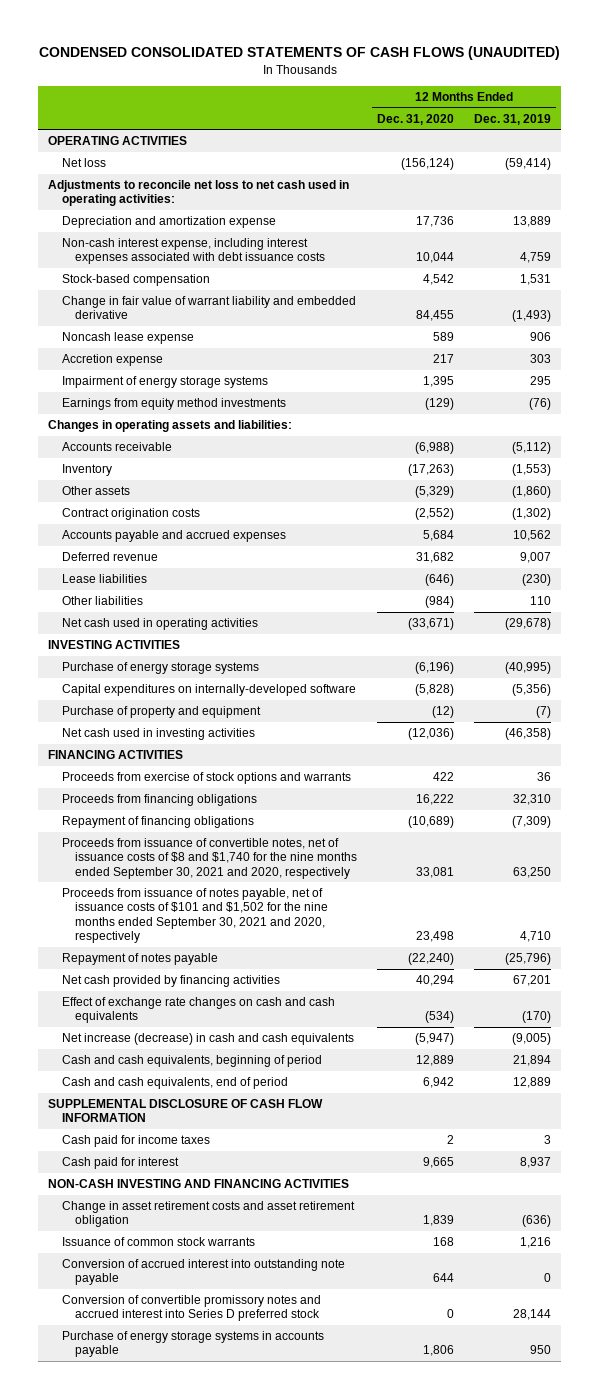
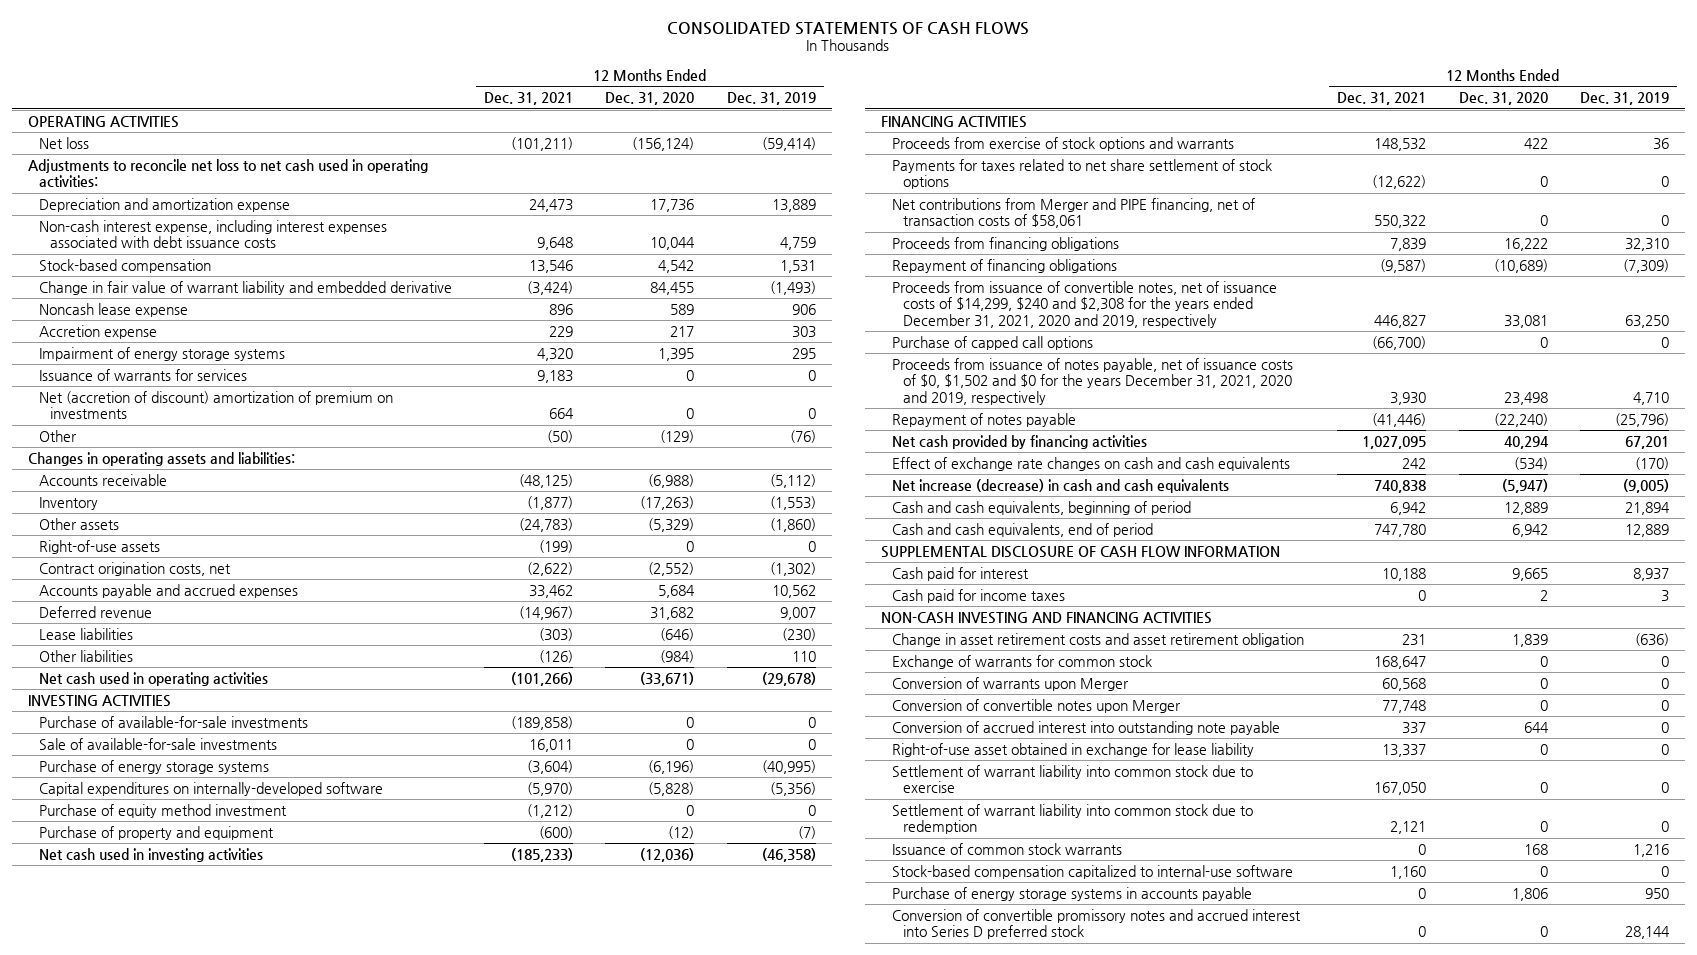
[38,46,560,61] CONDENSED CONSOLIDATED STATEMENTS OF CASH FLOWS (UNAUDITED) -> [667,21,1030,35] CONSOLIDATED STATEMENTS OF CASH FLOWS
none -> [484,92,574,106] Dec. 31, 2021
none -> [39,368,248,381] Issuance of warrants for services
none -> [39,390,394,420] Net (accretion of discount) amortization of premium on investments
[61,398,286,411] Earnings from equity method investments -> [39,429,78,442] Other
none -> [39,539,161,554] Right-of-use assets
[61,508,200,521] Contract origination costs -> [39,561,232,576] Contract origination costs, net
none -> [39,715,309,728] Purchase of available-for-sale investments
none -> [39,737,278,750] Sale of available-for-sale investments
none -> [39,803,288,818] Purchase of equity method investment
none -> [892,158,1273,190] Payments for taxes related to net share settlement of stock options
none -> [892,197,1256,229] Net contributions from Merger and PIPE financing, net of transaction costs of $58,061
[61,838,358,879] Proceeds from issuance of convertible notes, net of issuance costs of $8 and $1,740 for the nine months ended September 30, 2021 and 2020, respectively -> [892,280,1278,328] Proceeds from issuance of convertible notes, net of issuance costs of $14,299, $240 and $2,308 for the years ended December 31, 2021, 2020 and 2019, respectively
none -> [892,335,1094,350] Purchase of capped call options
[61,888,329,944] Proceeds from issuance of notes payable, net of issuance costs of $101 and $1,502 for the nine months ended September 30, 2021 and 2020, respectively -> [892,357,1294,405] Proceeds from issuance of notes payable, net of issuance costs of $0, $1,502 and $0 for the years December 31, 2021, 2020 and 2019, respectively
[61,1135,210,1148] Cash paid for income taxes -> [892,588,1066,603] Cash paid for income taxes
none -> [892,654,1153,669] Exchange of warrants for common stock
none -> [892,676,1130,691] Conversion of warrants upon Merger
none -> [892,698,1182,713] Conversion of convertible notes upon Merger
none -> [892,742,1255,757] Right-of-use asset obtained in exchange for lease liability
none -> [892,764,1254,794] Settlement of warrant liability into common stock due to exercise
none -> [892,803,1254,835] Settlement of warrant liability into common stock due to redemption
[61,1237,255,1247] Issuance of common stock warrants -> [892,842,1123,855] Issuance of common stock warrants
none -> [892,864,1294,879] Stock-based compensation capitalized to internal-use software
[61,1295,321,1322] Conversion of convertible promissory notes and accrued interest into Series D preferred stock -> [892,908,1302,940] Conversion of convertible promissory notes and accrued interest into Series D preferred stock

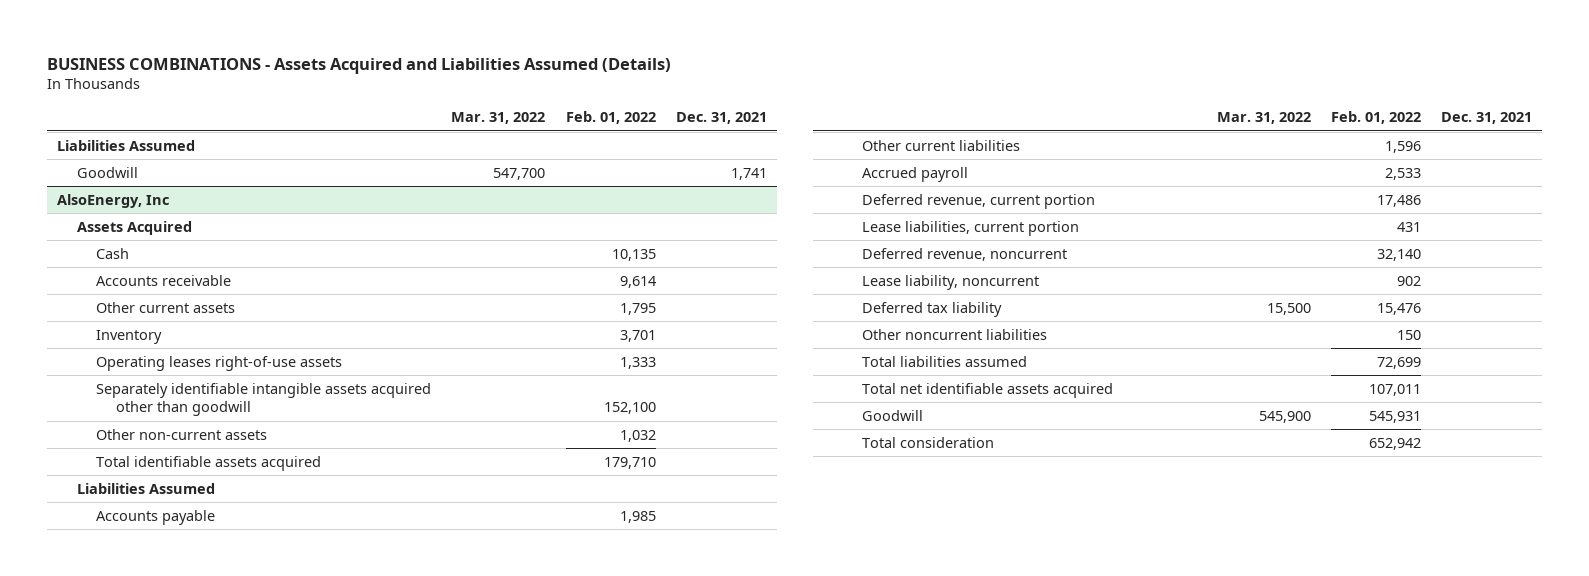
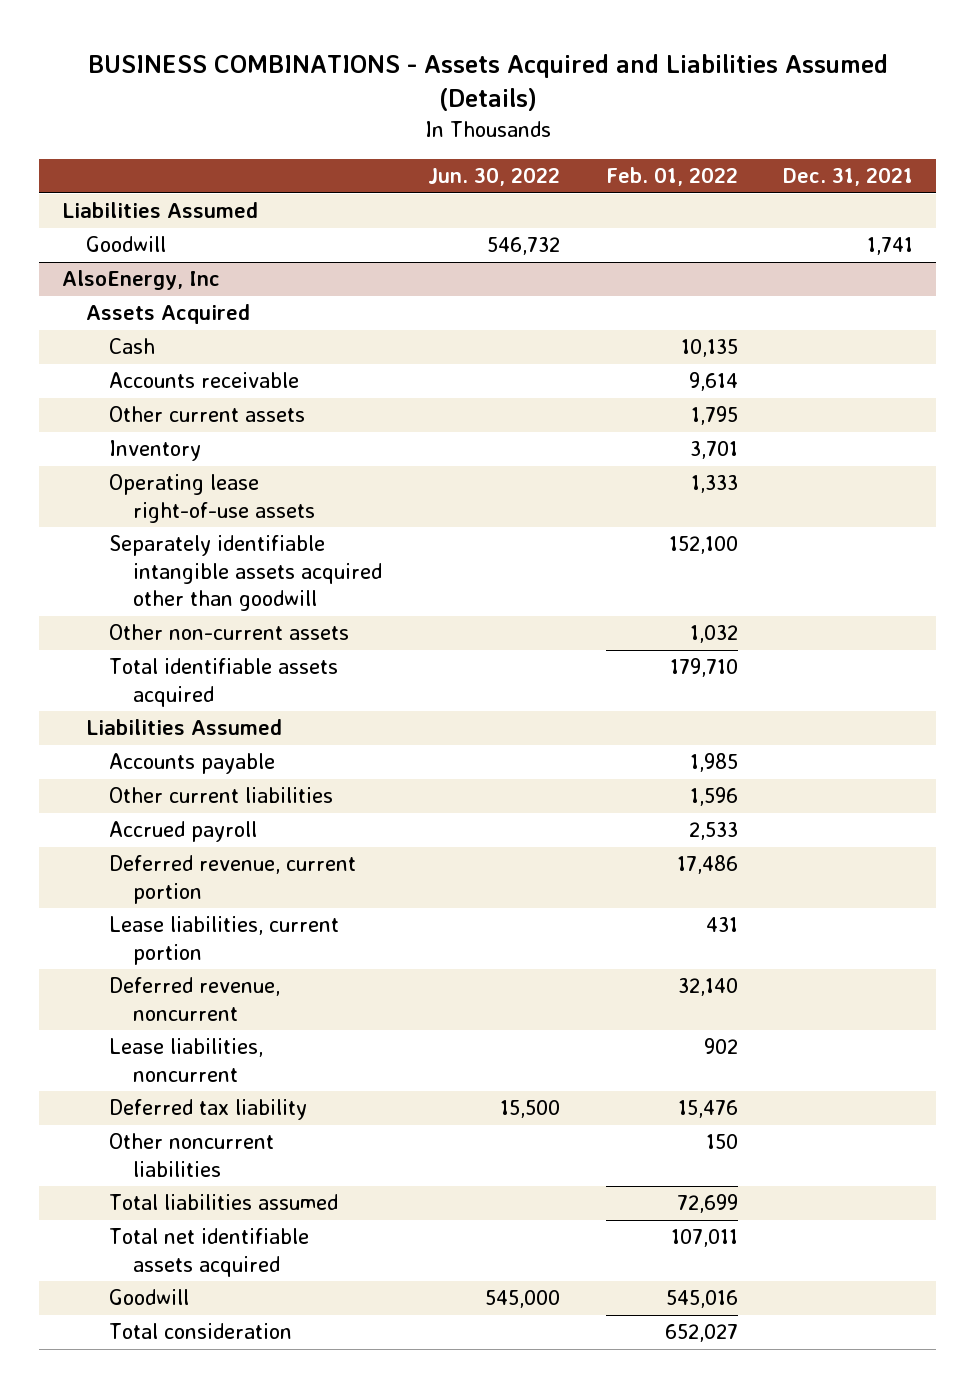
[451,112,546,125] Mar. 31, 2022 -> none
none -> [427,167,560,187] Jun. 30, 2022
[96,355,343,371] Operating leases right-of-use assets -> [109,474,316,523] Operating lease right-of-use assets
[861,274,1039,290] Lease liability, noncurrent -> [109,1038,264,1082] Lease liabilities, noncurrent
[1368,410,1421,423] 545,931 -> [665,1290,738,1309] 545,016
[1368,437,1421,450] 652,942 -> [664,1324,738,1343] 652,027

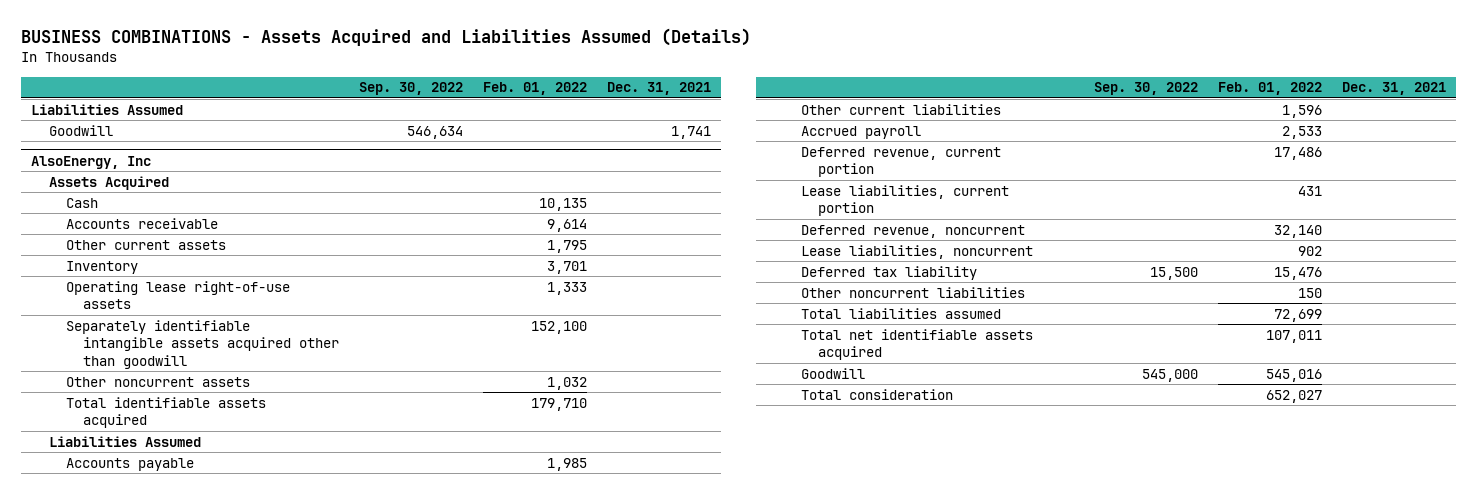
[427,167,560,187] Jun. 30, 2022 -> none
none -> [359,82,464,96] Sep. 30, 2022
[109,624,350,641] Other non-current assets -> [65,376,250,387] Other noncurrent assets

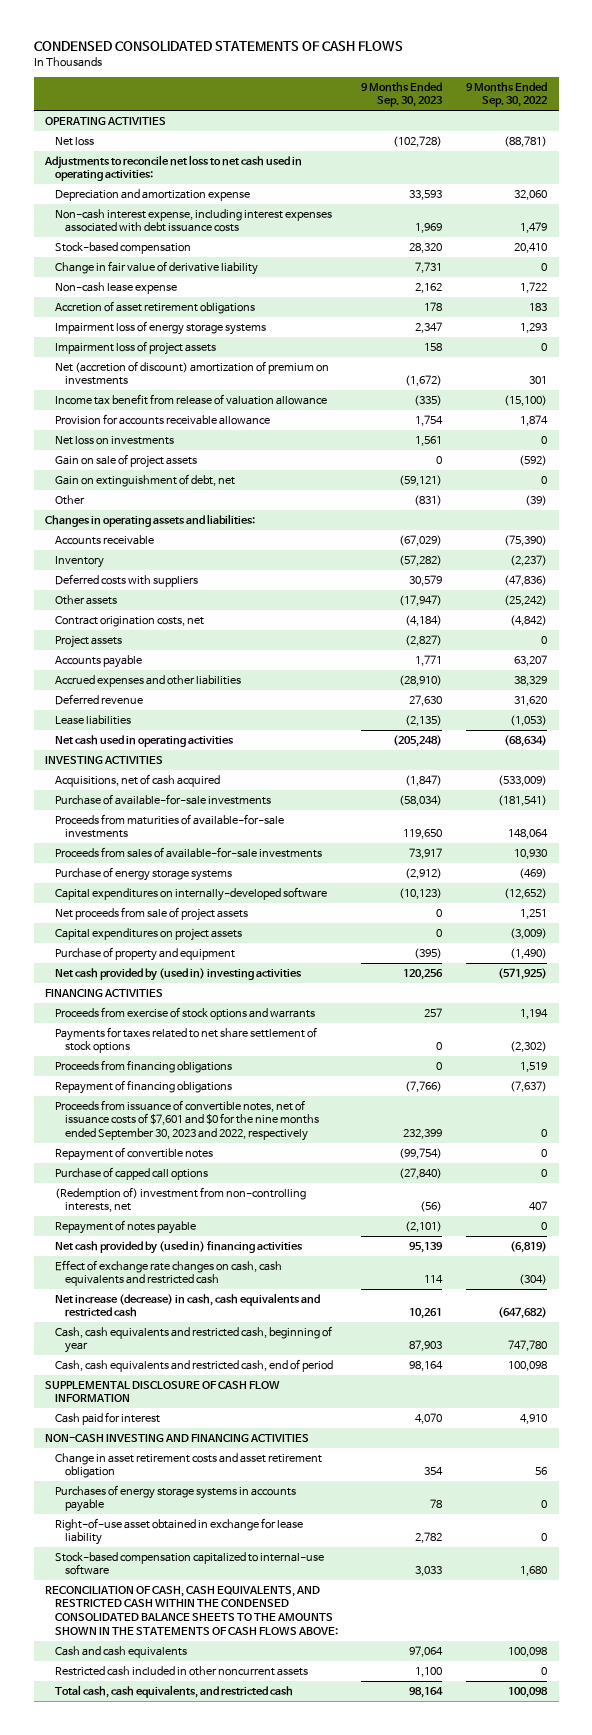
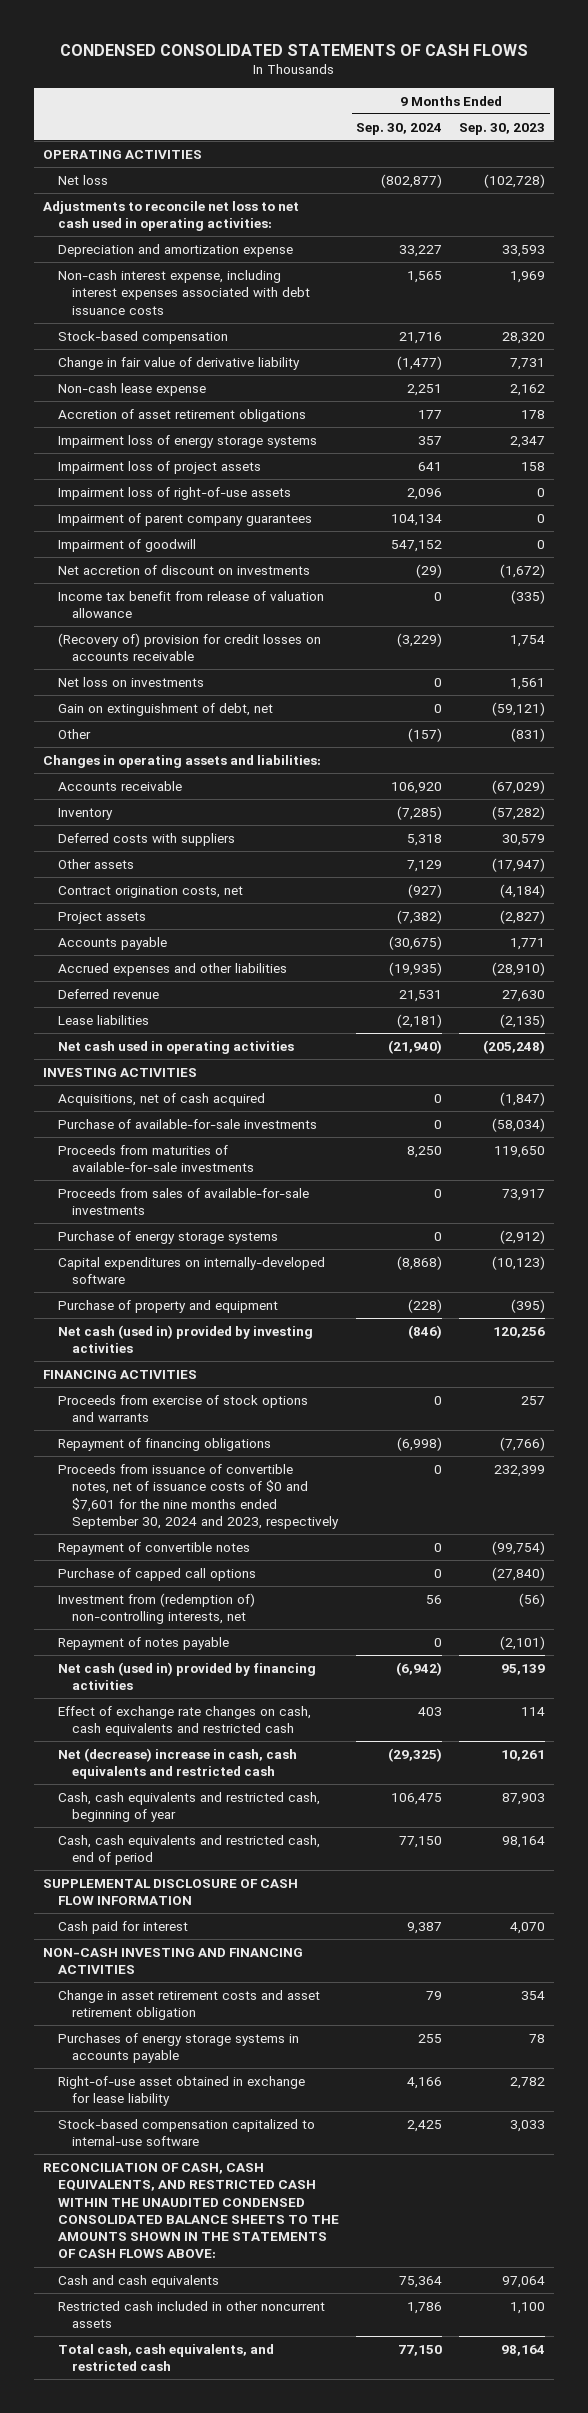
[465,81,547,108] 9 Months Ended Sep. 30, 2022 -> none
none -> [356,122,443,135] Sep. 30, 2024
none -> [57,486,291,500] Impairment loss of right-of-use assets
none -> [57,512,312,526] Impairment of parent company guarantees
none -> [57,538,196,552] Impairment of goodwill
[55,360,330,386] Net (accretion of discount) amortization of premium on investments -> [57,564,310,575] Net accretion of discount on investments
[55,413,271,425] Provision for accounts receivable allowance -> [57,632,321,662] (Recovery of) provision for credit losses on accounts receivable
[55,453,198,468] Gain on sale of project assets -> none
[55,906,249,921] Net proceeds from sale of project assets -> none
[55,927,243,941] Capital expenditures on project assets -> none
[55,967,303,981] Net cash provided by (used in) investing activities -> [57,1324,313,1354] Net cash (used in) provided by investing activities
[55,1026,318,1054] Payments for taxes related to net share settlement of stock options -> none
[55,1059,233,1073] Proceeds from financing obligations -> none
[55,1099,319,1142] Proceeds from issuance of convertible notes, net of issuance costs of $7,601 and $0 for the nine months ended September 30, 2023 and 2022, respectively -> [57,1463,340,1529] Proceeds from issuance of convertible notes, net of issuance costs of $0 and $7,601 for the nine months ended September 30, 2024 and 2023, respectively
[55,1186,307,1213] (Redemption of) investment from non-controlling interests, net -> [57,1592,255,1625] Investment from (redemption of) non-controlling interests, net
[55,1240,304,1254] Net cash provided by (used in) financing activities -> [57,1661,316,1691] Net cash (used in) provided by financing activities
[55,1292,321,1318] Net increase (decrease) in cash, cash equivalents and restricted cash -> [57,1747,297,1780] Net (decrease) increase in cash, cash equivalents and restricted cash
[45,1585,339,1635] RECONCILIATION OF CASH, CASH EQUIVALENTS, AND RESTRICTED CASH WITHIN THE CONDENSED CONSOLIDATED BALANCE SHEETS TO THE AMOUNTS SHOWN IN THE STATEMENTS OF CASH FLOWS ABOVE: -> [42,2162,339,2259] RECONCILIATION OF CASH, CASH EQUIVALENTS, AND RESTRICTED CASH WITHIN THE UNAUDITED CONDENSED CONSOLIDATED BALANCE SHEETS TO THE AMOUNTS SHOWN IN THE STATEMENTS OF CASH FLOWS ABOVE:

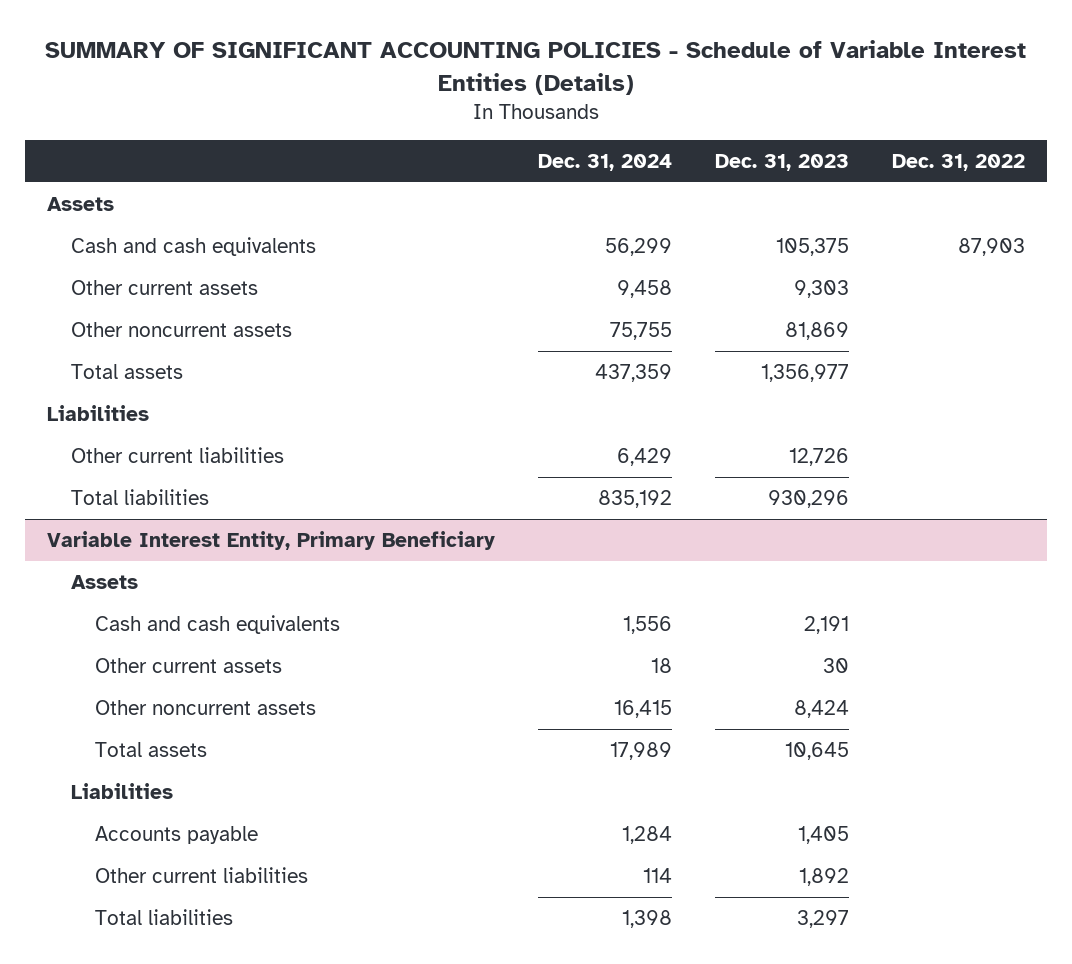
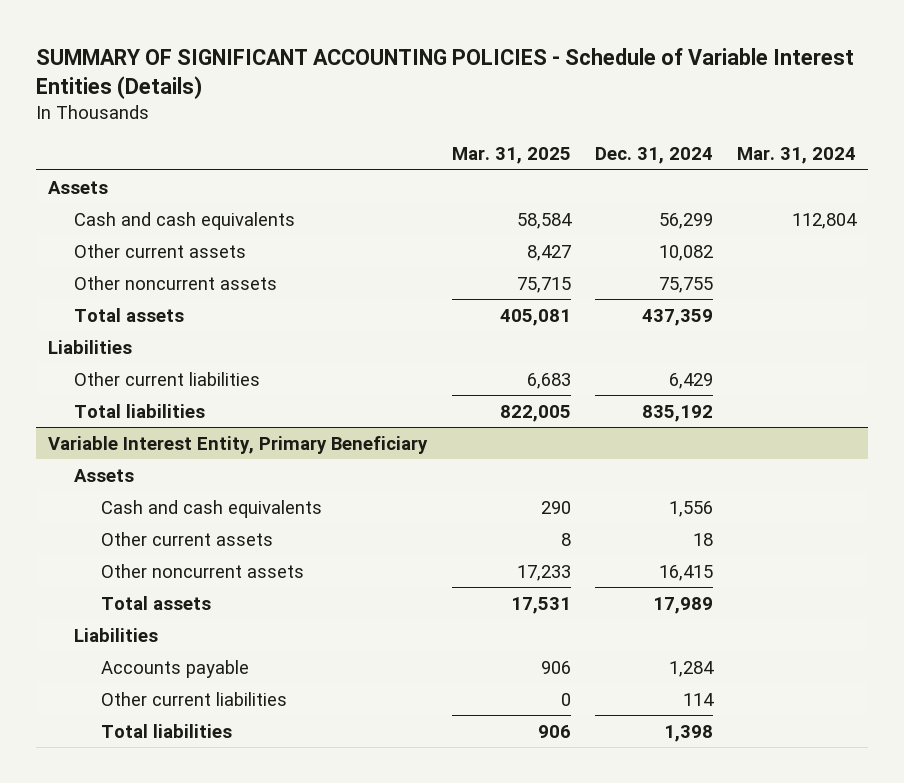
[714,153,849,171] Dec. 31, 2023 -> none
[892,153,1026,171] Dec. 31, 2022 -> none
none -> [451,147,571,165] Mar. 31, 2025
none -> [737,147,857,165] Mar. 31, 2024
[616,279,672,298] 9,458 -> [658,244,713,261] 10,082

